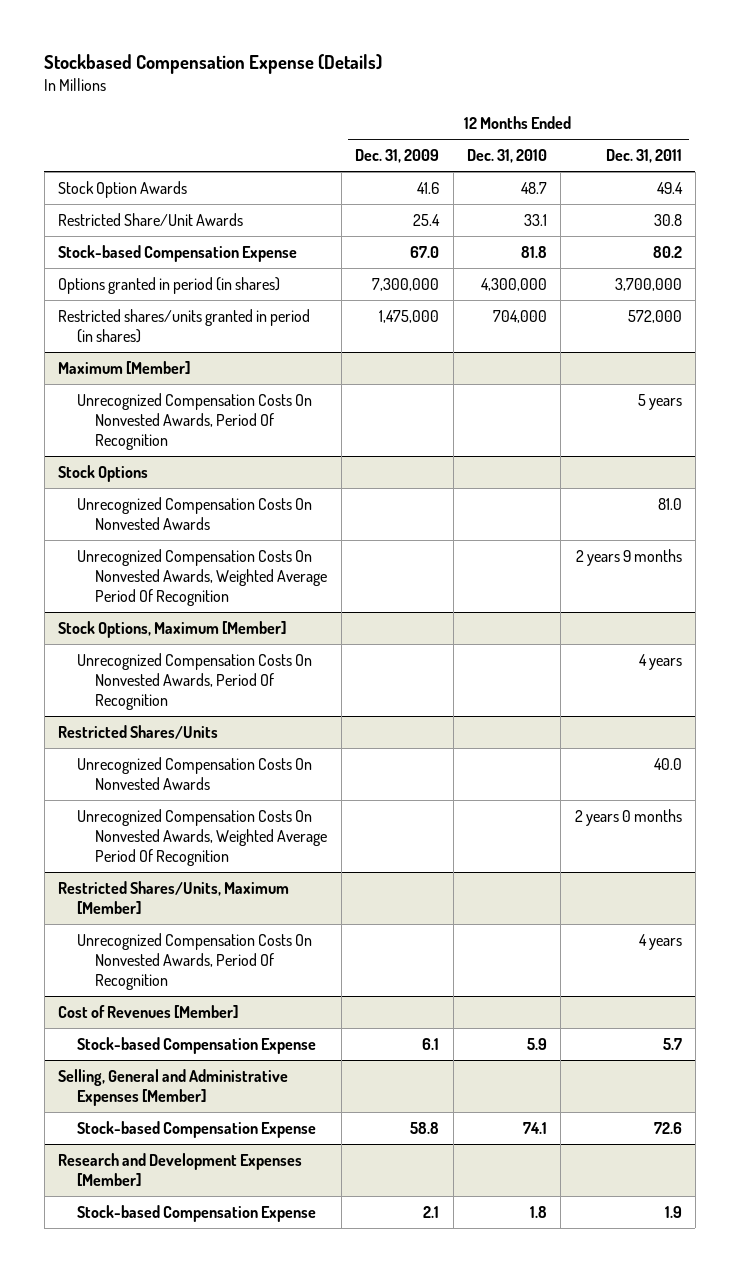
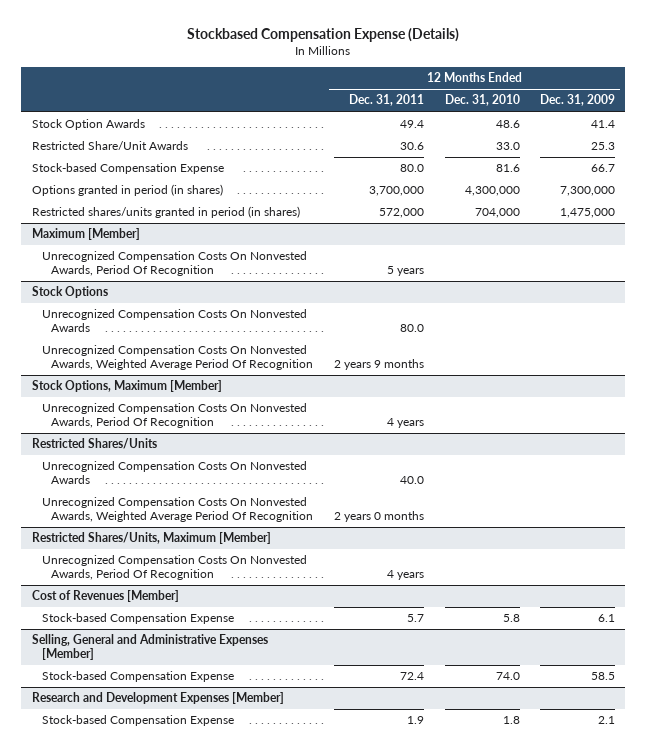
[417,181,440,194] 41.6 -> [591,120,616,129] 41.4
[520,181,547,194] 48.7 -> [495,120,520,129] 48.6
[413,213,441,226] 25.4 -> [591,142,616,151] 25.3
[523,213,547,226] 33.1 -> [495,142,520,151] 33.0
[653,213,682,226] 30.8 -> [399,142,424,151] 30.6
[410,245,440,258] 67.0 -> [591,164,616,173] 66.7
[520,245,547,258] 81.8 -> [495,164,520,173] 81.6
[652,245,682,258] 80.2 -> [399,164,424,173] 80.0
[657,497,682,510] 81.0 -> [399,324,424,333] 80.0
[526,1037,547,1050] 5.9 -> [502,614,520,623] 5.8
[410,1121,440,1134] 58.8 -> [591,672,616,681] 58.5
[522,1121,547,1134] 74.1 -> [495,672,520,681] 74.0
[653,1121,682,1134] 72.6 -> [399,672,424,681] 72.4

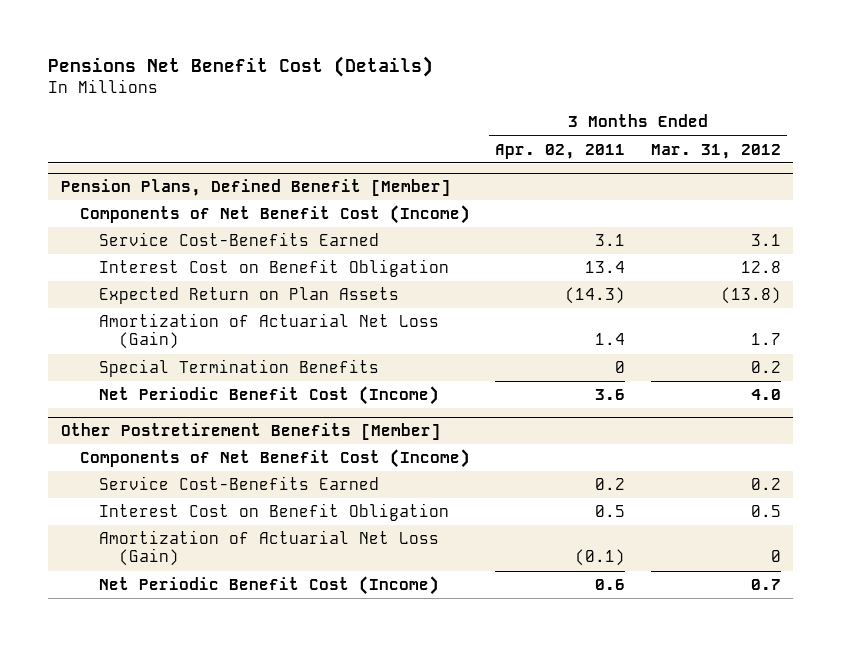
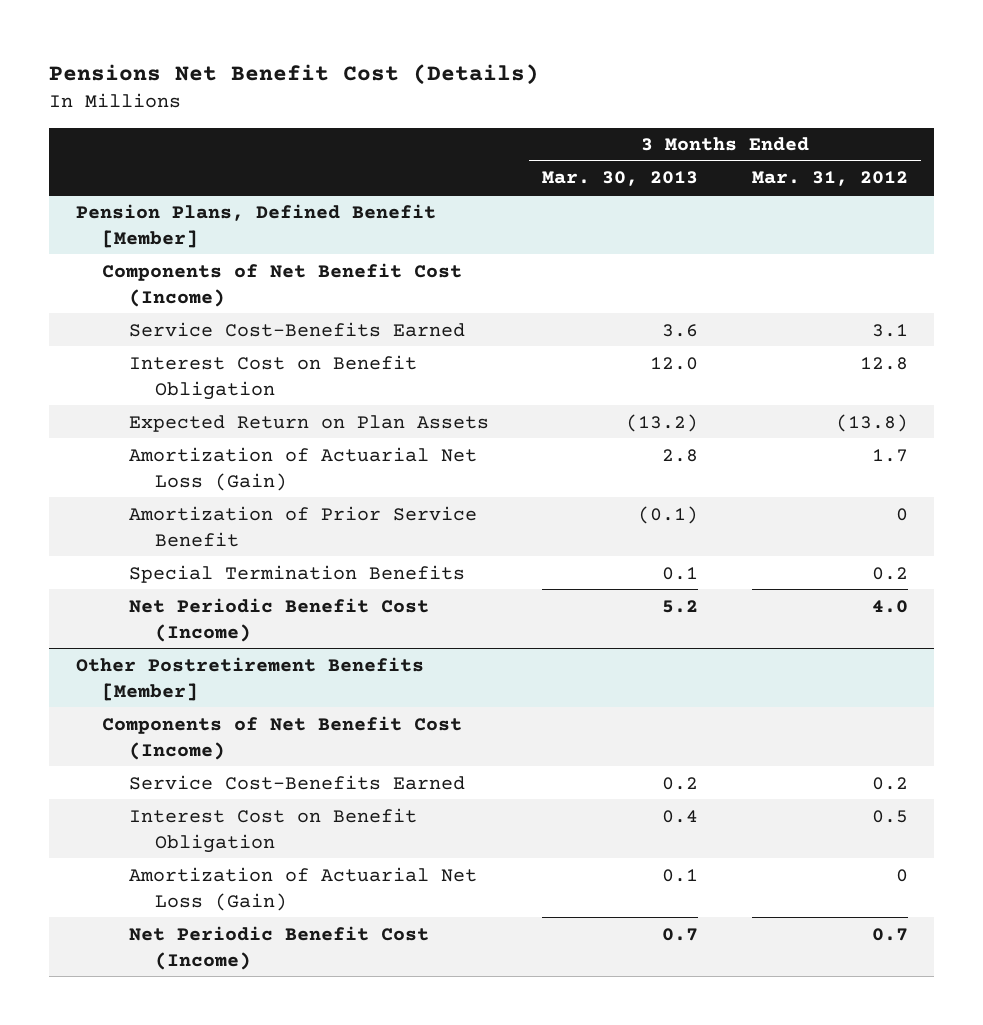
[495,143,626,159] Apr. 02, 2011 -> none
none -> [542,171,699,187] Mar. 30, 2013
none -> [128,505,477,547] Amortization of Prior Service Benefit

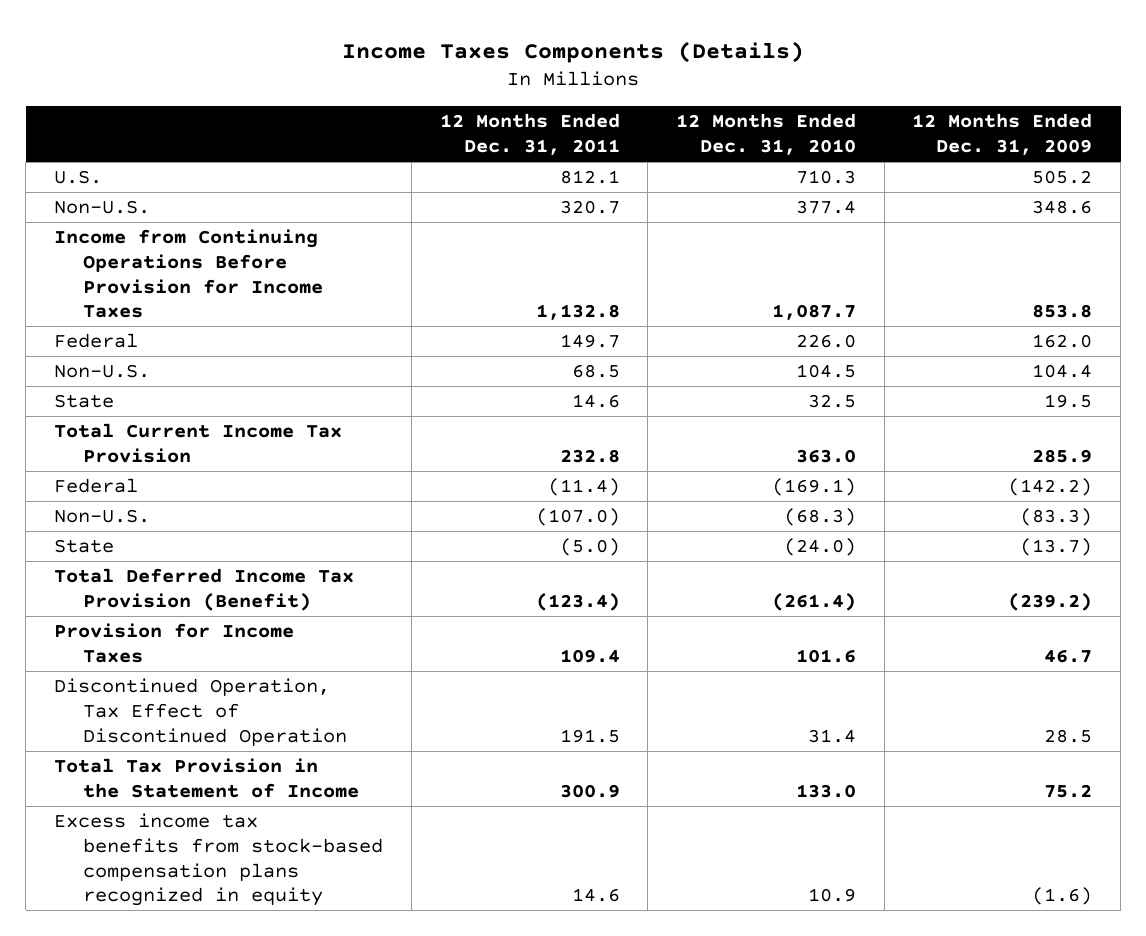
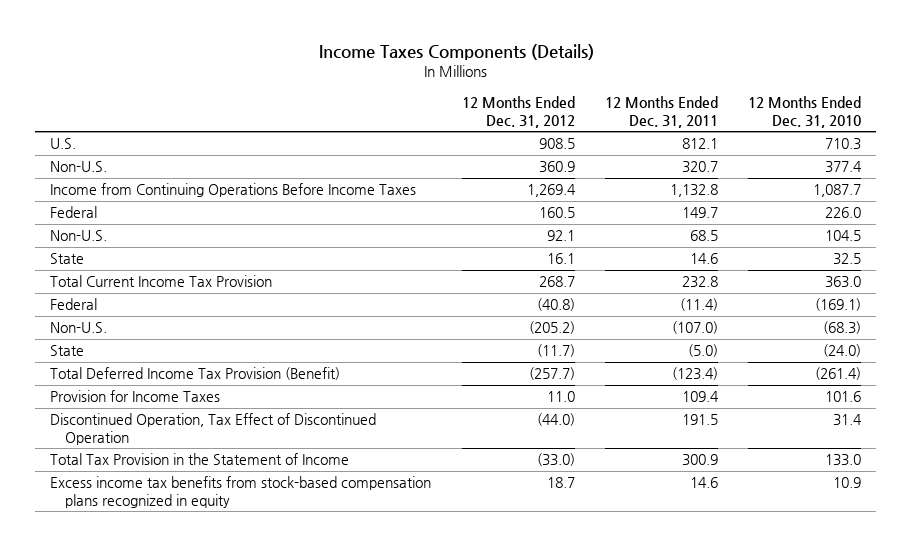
[912,113,1093,155] 12 Months Ended Dec. 31, 2009 -> none
none -> [461,96,575,128] 12 Months Ended Dec. 31, 2012
[54,229,324,319] Income from Continuing Operations Before Provision for Income Taxes -> [50,183,417,198] Income from Continuing Operations Before Income Taxes

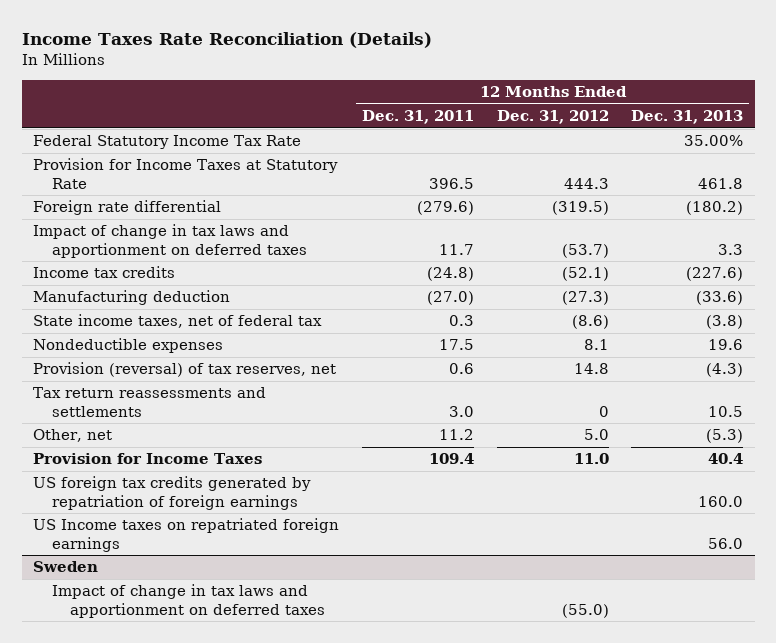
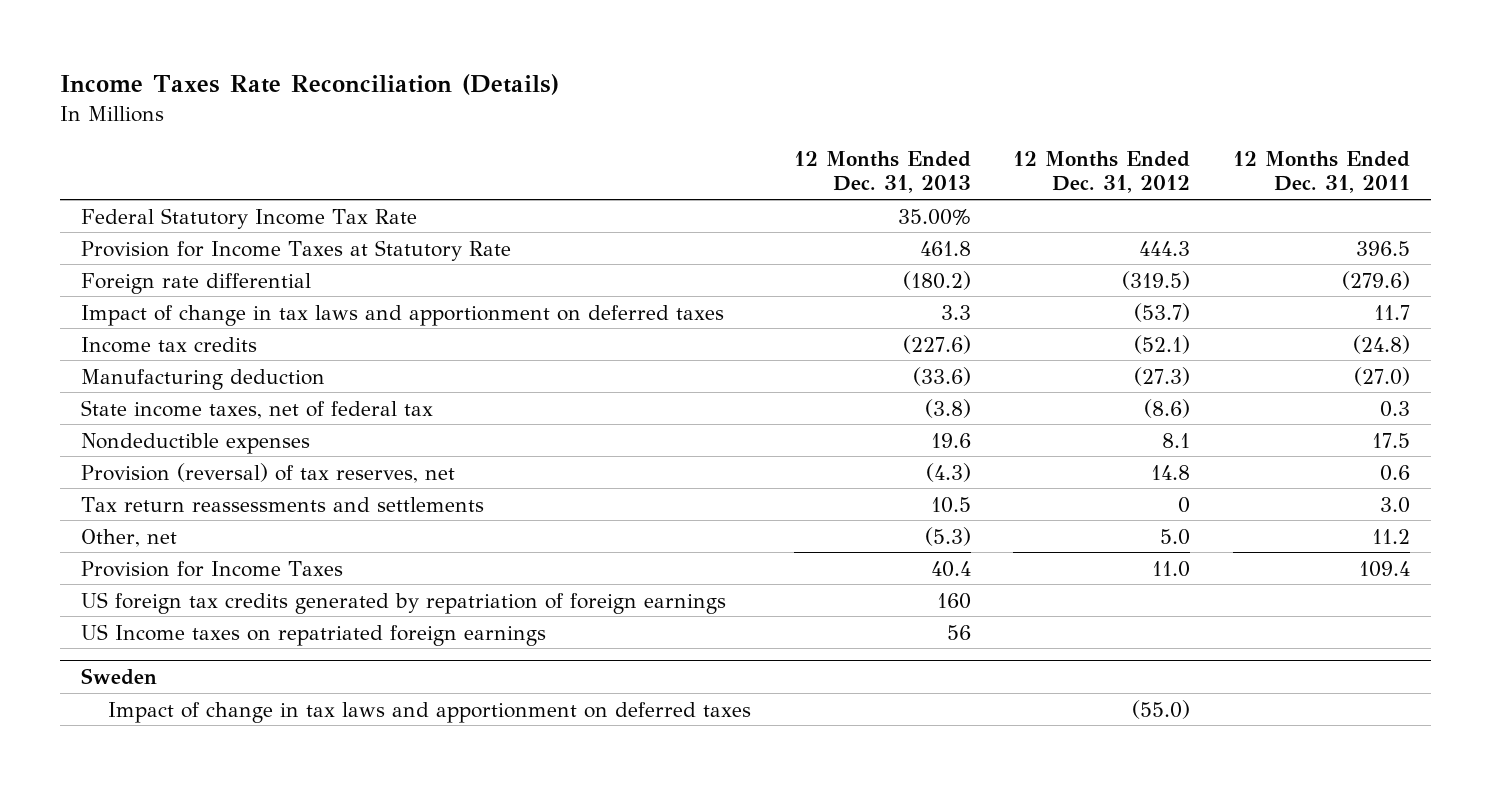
[698,495,744,507] 160.0 -> [936,592,971,609] 160
[708,537,744,549] 56.0 -> [946,624,971,640] 56

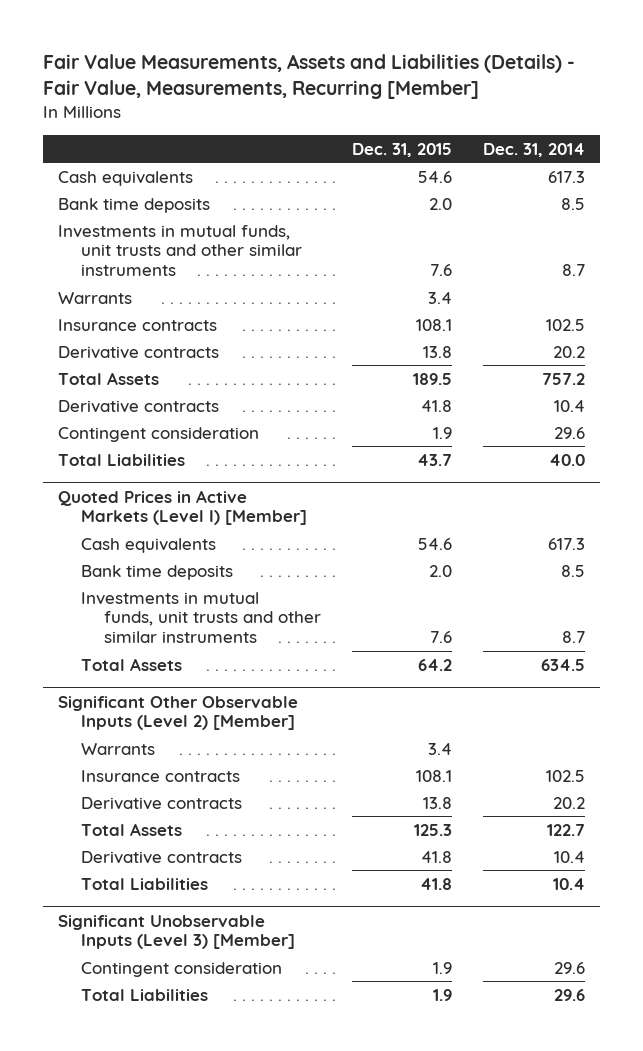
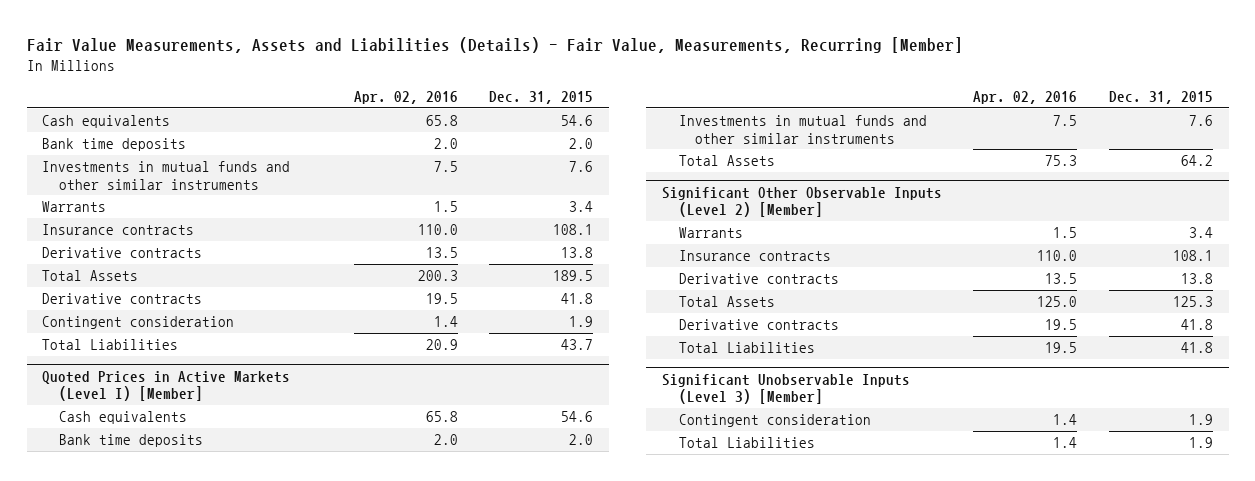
[482,142,585,157] Dec. 31, 2014 -> none
none -> [353,90,458,104] Apr. 02, 2016
[58,224,303,277] Investments in mutual funds, unit trusts and other similar instruments -> [42,161,291,190] Investments in mutual funds and other similar instruments
[81,591,321,644] Investments in mutual funds, unit trusts and other similar instruments -> [678,115,927,144] Investments in mutual funds and other similar instruments

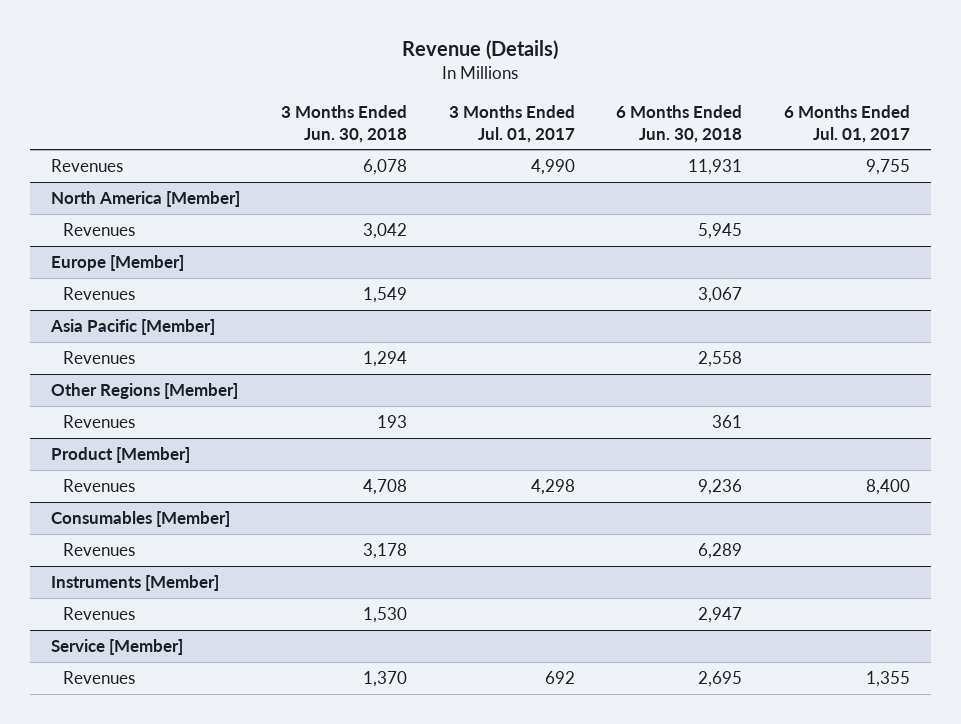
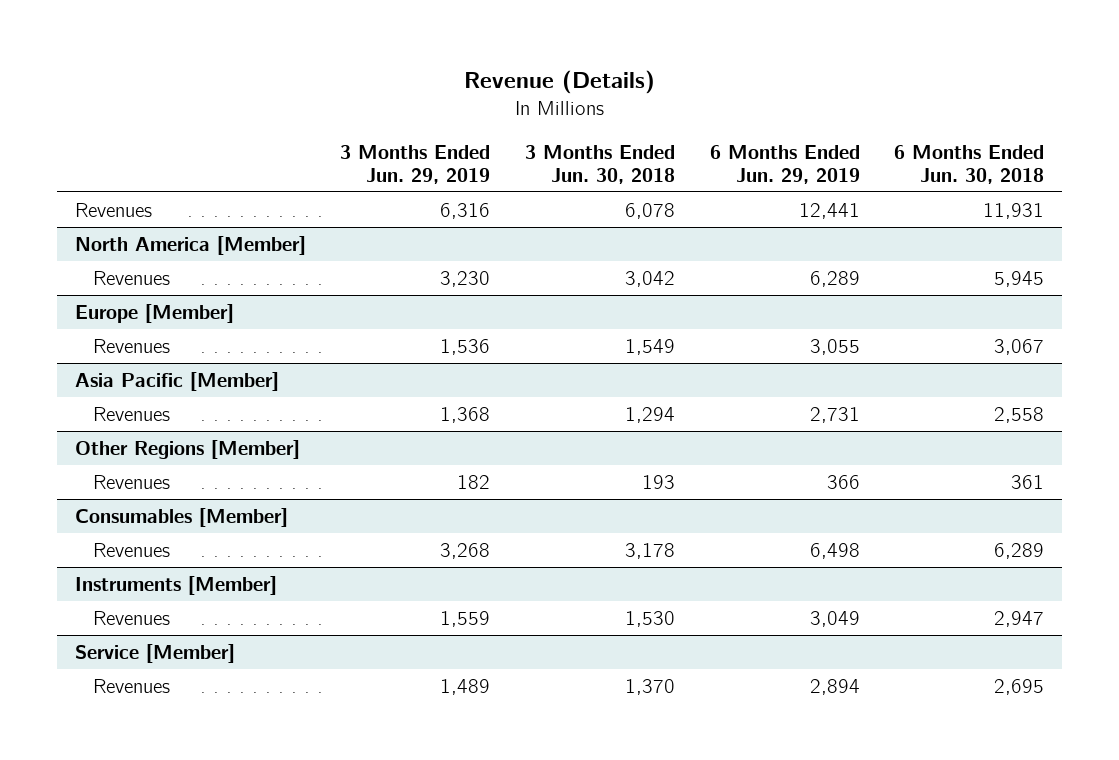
[448,105,575,143] 3 Months Ended Jul. 01, 2017 -> none
[784,105,911,143] 6 Months Ended Jul. 01, 2017 -> none
none -> [340,144,491,184] 3 Months Ended Jun. 29, 2019
none -> [709,144,860,184] 6 Months Ended Jun. 29, 2019
[50,446,190,463] Product [Member] -> none
[63,478,136,492] Revenues -> none

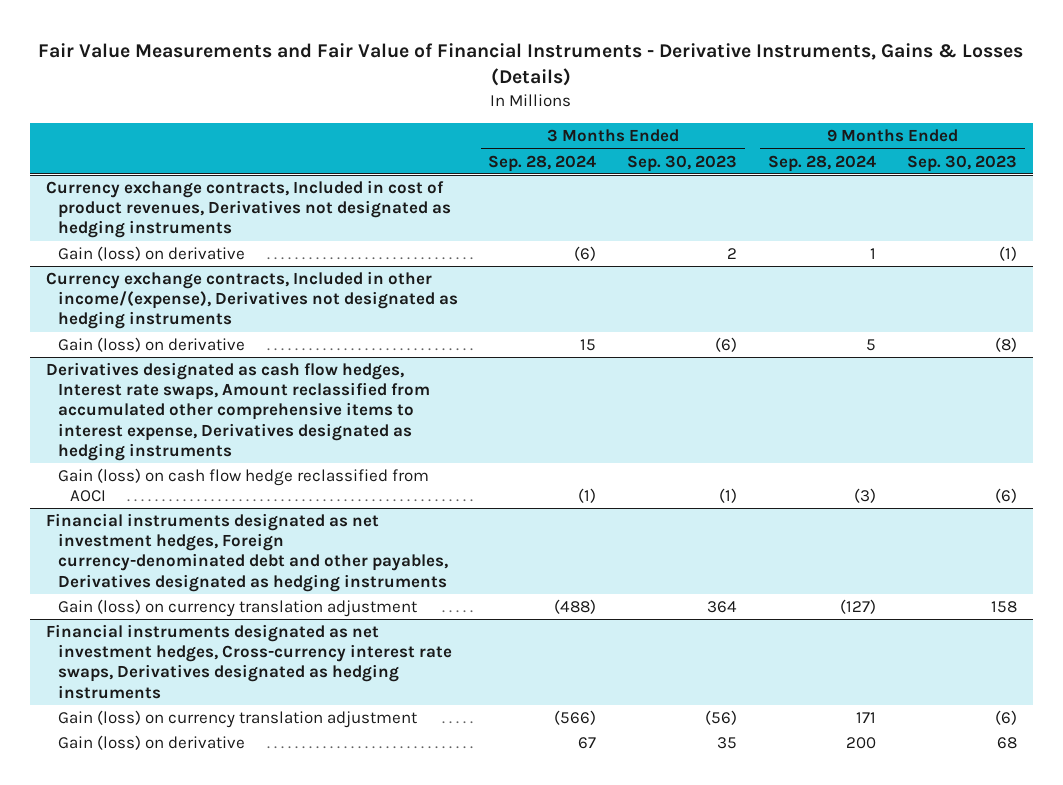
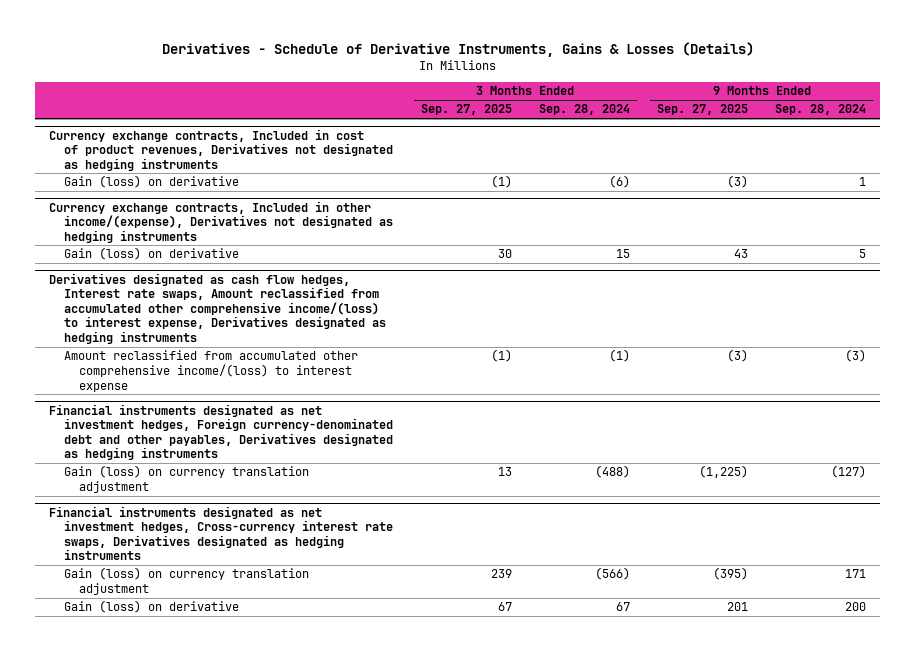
[38,42,1024,87] Fair Value Measurements and Fair Value of Financial Instruments - Derivative Instruments, Gains & Losses (Details) -> [161,42,754,58] Derivatives - Schedule of Derivative Instruments, Gains & Losses (Details)
[627,154,738,172] Sep. 30, 2023 -> none
[907,154,1018,172] Sep. 30, 2023 -> none
none -> [420,104,512,116] Sep. 27, 2025
none -> [657,104,749,116] Sep. 27, 2025
[45,362,430,461] Derivatives designated as cash flow hedges, Interest rate swaps, Amount reclassified from accumulated other comprehensive items to interest expense, Derivatives designated as hedging instruments -> [49,272,387,345] Derivatives designated as cash flow hedges, Interest rate swaps, Amount reclassified from accumulated other comprehensive income/(loss) to interest expense, Derivatives designated as hedging instruments
[57,468,429,503] Gain (loss) on cash flow hedge reclassified from AOCI -> [64,350,359,392] Amount reclassified from accumulated other comprehensive income/(loss) to interest expense

